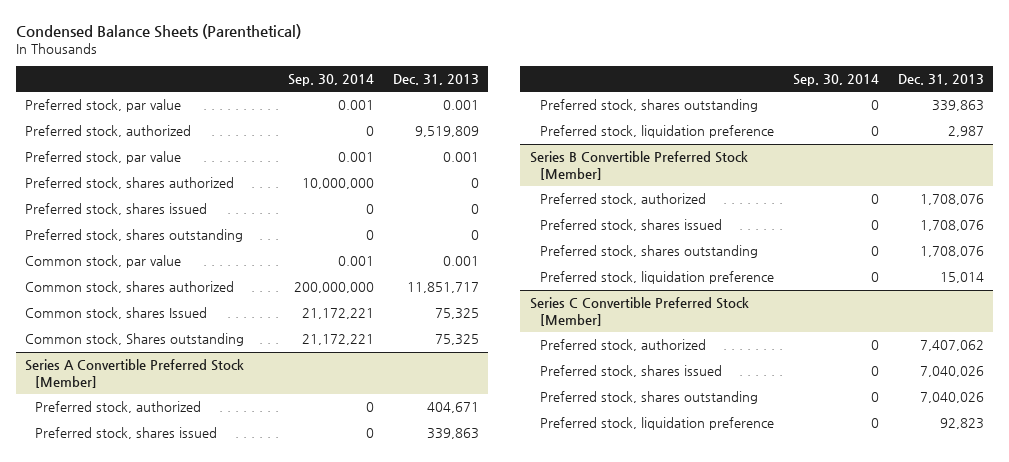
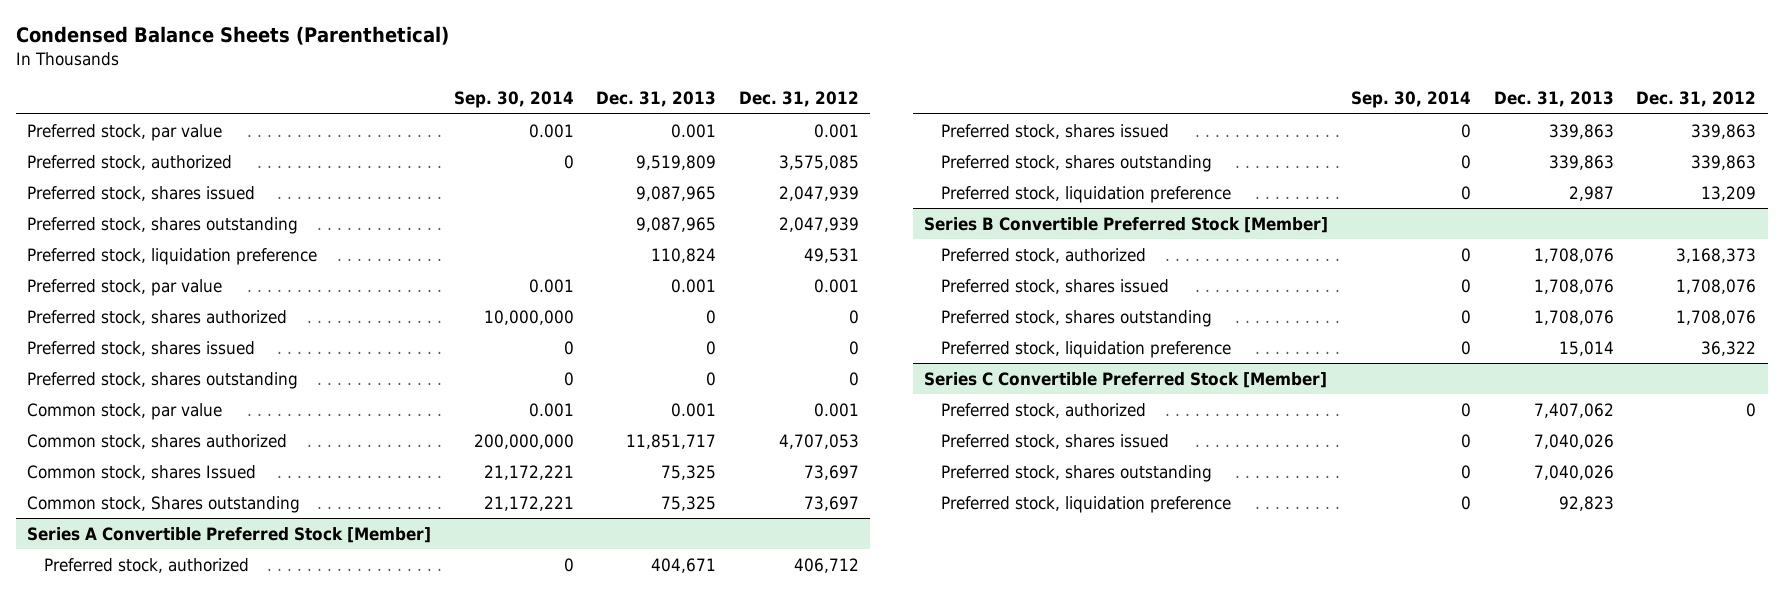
none -> [738,91,859,108] Dec. 31, 2012
none -> [26,185,255,201] Preferred stock, shares issued
none -> [26,216,298,234] Preferred stock, shares outstanding
none -> [26,247,317,265] Preferred stock, liquidation preference

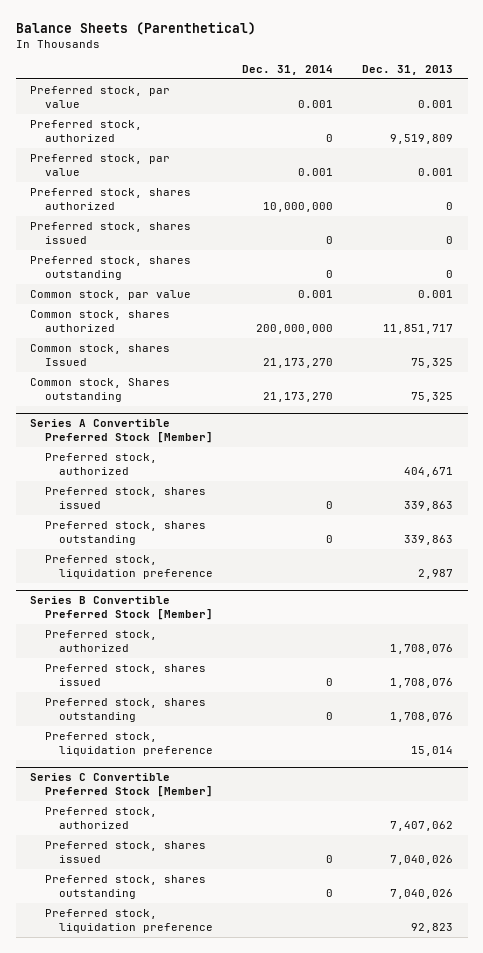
[15,26,449,46] Condensed Balance Sheets (Parenthetical) -> [15,22,256,36] Balance Sheets (Parenthetical)
[453,91,574,109] Sep. 30, 2014 -> none
[738,91,859,108] Dec. 31, 2012 -> none
none -> [242,65,334,76] Dec. 31, 2014
[26,185,255,201] Preferred stock, shares issued -> none
[26,216,298,234] Preferred stock, shares outstanding -> none
[26,247,317,265] Preferred stock, liquidation preference -> none

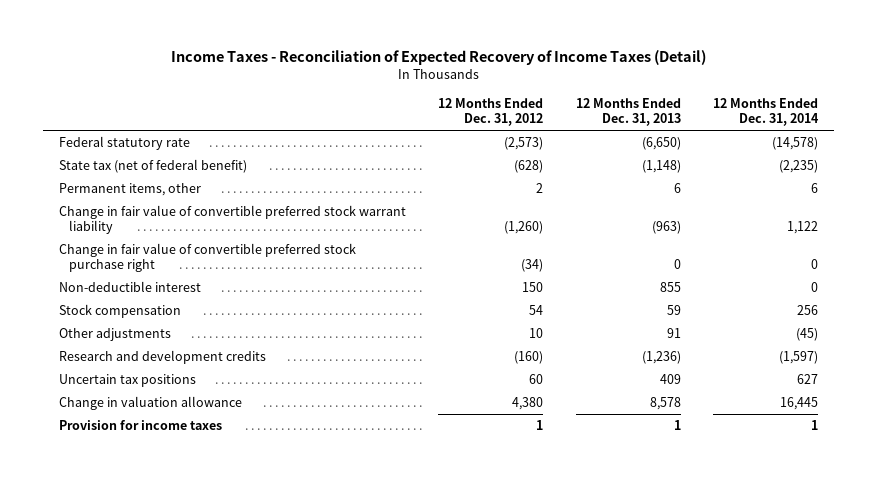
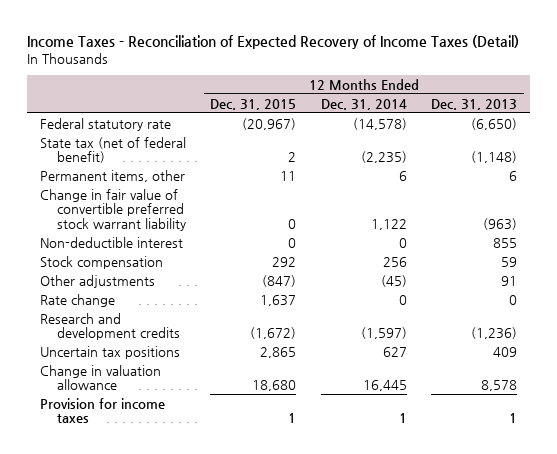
[438,97,544,127] 12 Months Ended Dec. 31, 2012 -> none
none -> [210,98,297,110] Dec. 31, 2015
[59,242,357,273] Change in fair value of convertible preferred stock purchase right -> none
none -> [39,293,115,307] Rate change

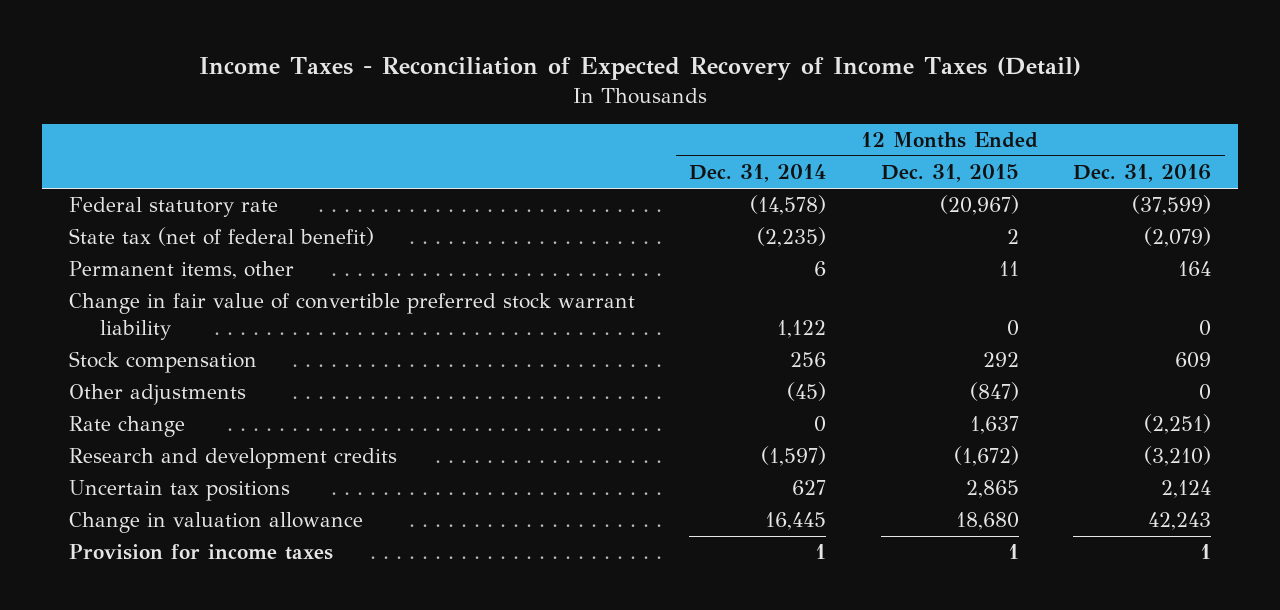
[431,98,518,110] Dec. 31, 2013 -> none
none -> [1073,164,1212,183] Dec. 31, 2016
[39,236,183,248] Non-deductible interest -> none

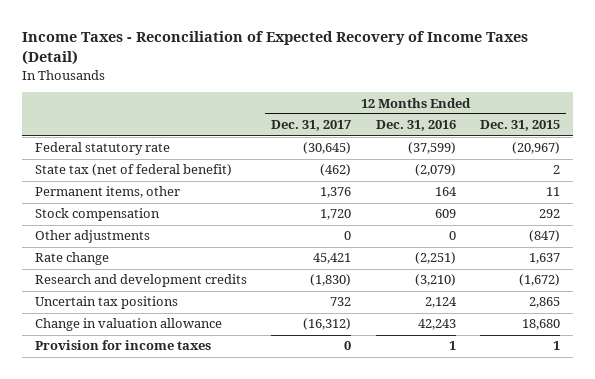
[689,164,827,183] Dec. 31, 2014 -> none
none -> [271,120,352,132] Dec. 31, 2017
[68,293,635,340] Change in fair value of convertible preferred stock warrant liability -> none

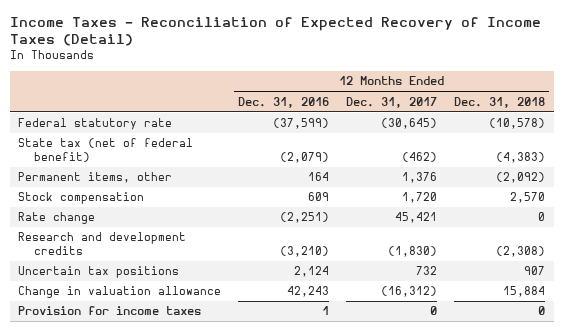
[480,120,561,132] Dec. 31, 2015 -> none
none -> [454,96,546,108] Dec. 31, 2018
[34,230,150,244] Other adjustments -> none

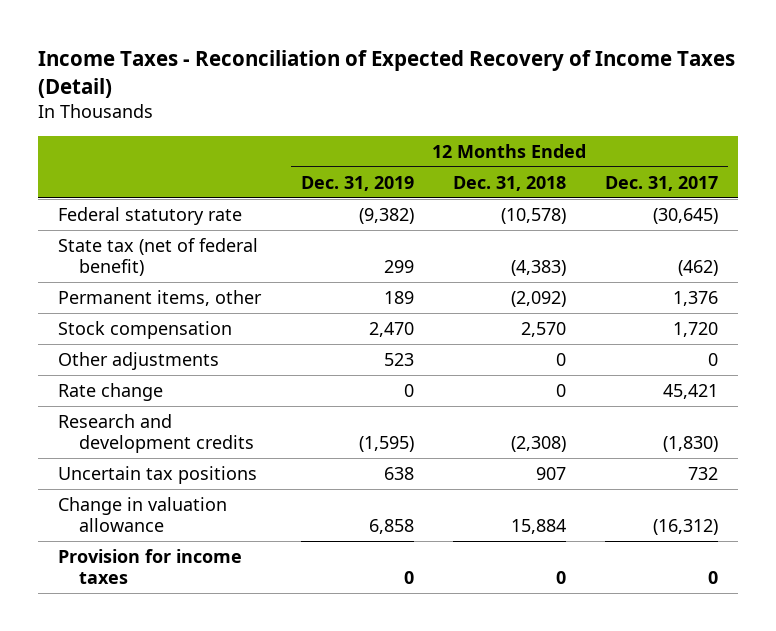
[238,96,330,108] Dec. 31, 2016 -> none
none -> [300,175,414,191] Dec. 31, 2019
none -> [58,351,220,370] Other adjustments

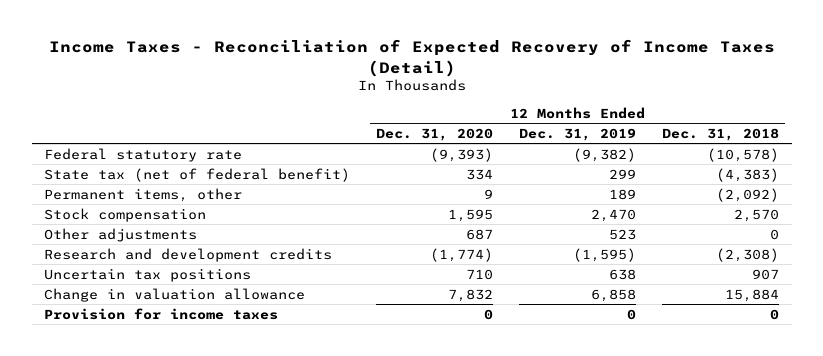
[605,175,719,191] Dec. 31, 2017 -> none
none -> [376,128,494,142] Dec. 31, 2020
[58,382,164,401] Rate change -> none

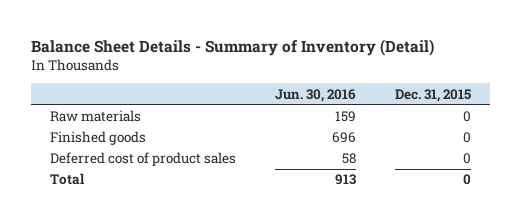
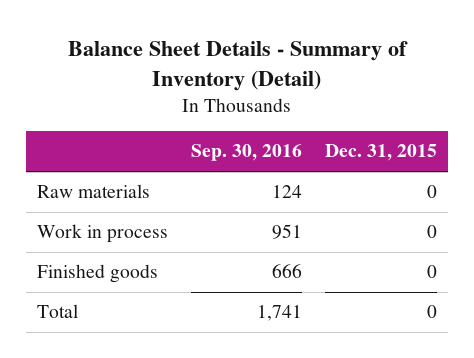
[275,88,357,102] Jun. 30, 2016 -> none
none -> [190,144,302,162] Sep. 30, 2016
none -> [37,224,169,244] Work in process
[50,152,237,167] Deferred cost of product sales -> none

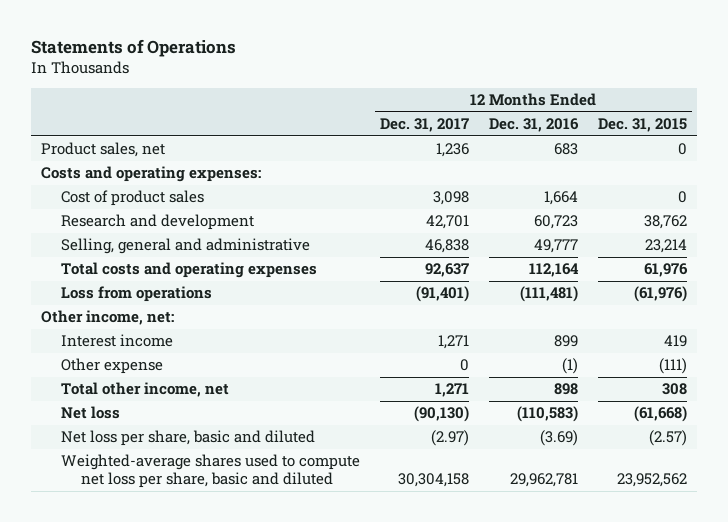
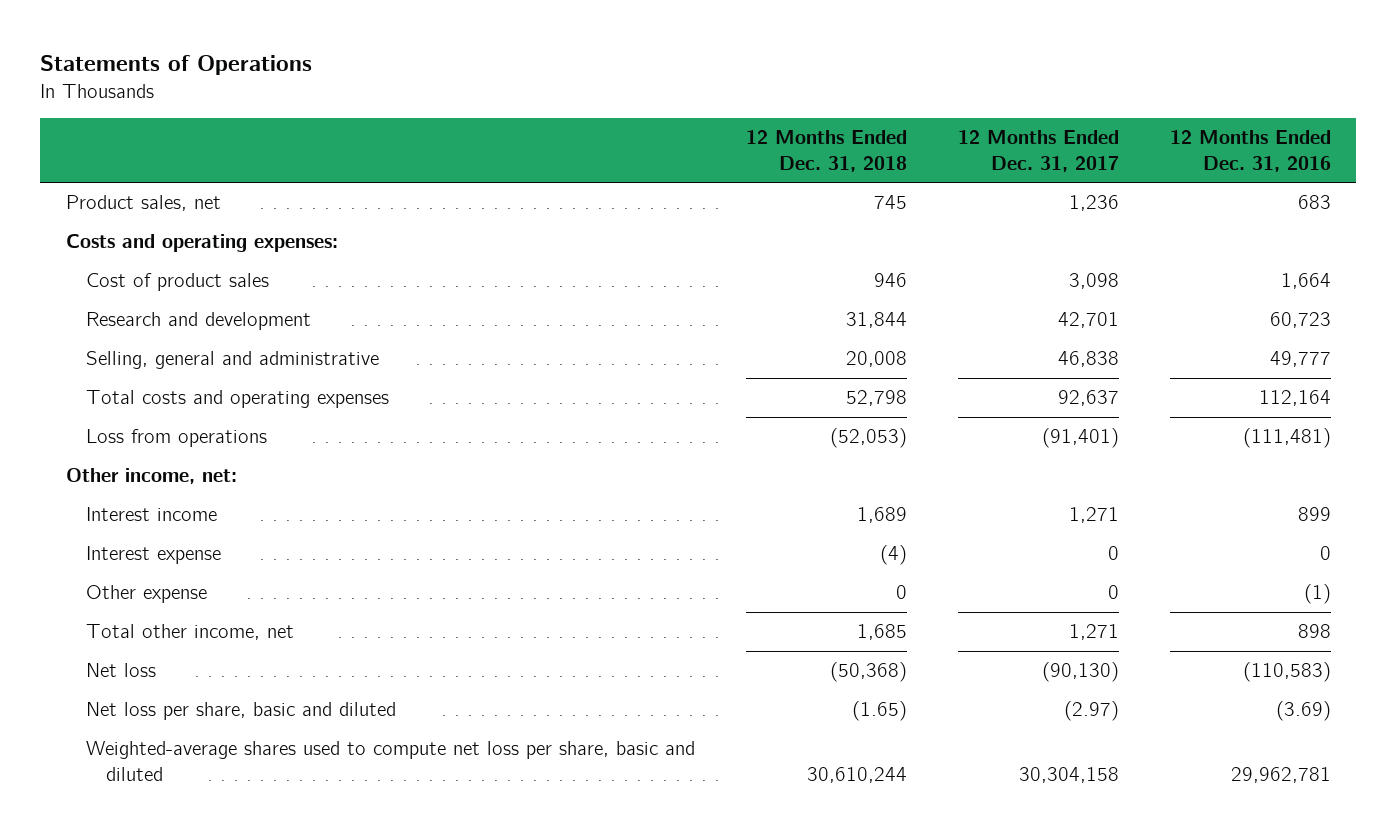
[597,118,687,133] Dec. 31, 2015 -> none
none -> [745,130,907,172] 12 Months Ended Dec. 31, 2018
none -> [85,546,221,565] Interest expense

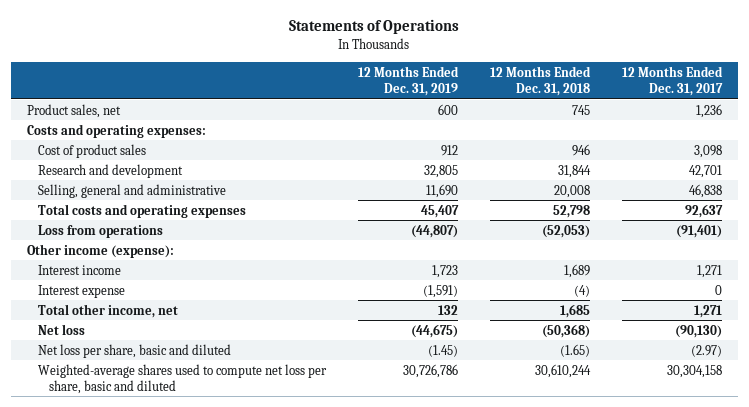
[1169,130,1331,172] 12 Months Ended Dec. 31, 2016 -> none
none -> [358,65,460,96] 12 Months Ended Dec. 31, 2019
[65,468,237,485] Other income, net: -> [27,243,175,258] Other income (expense):
[85,585,207,604] Other expense -> none

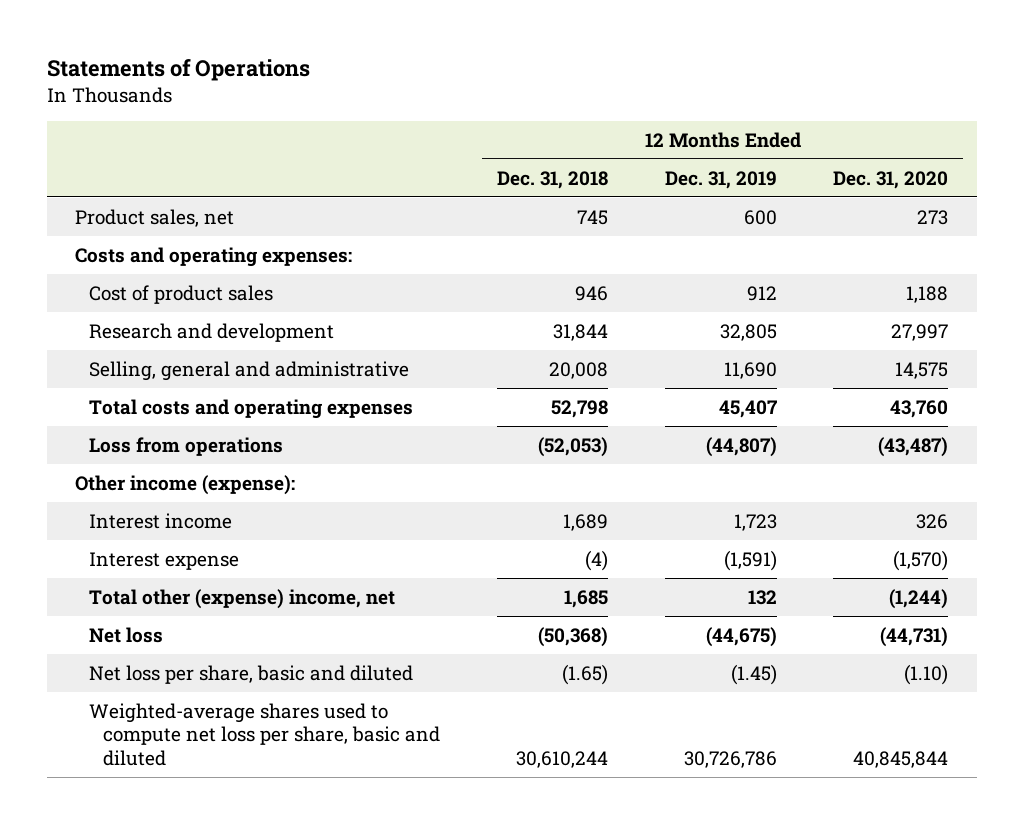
[621,65,723,96] 12 Months Ended Dec. 31, 2017 -> none
none -> [833,170,949,189] Dec. 31, 2020
[38,303,179,318] Total other income, net -> [88,588,395,609] Total other (expense) income, net

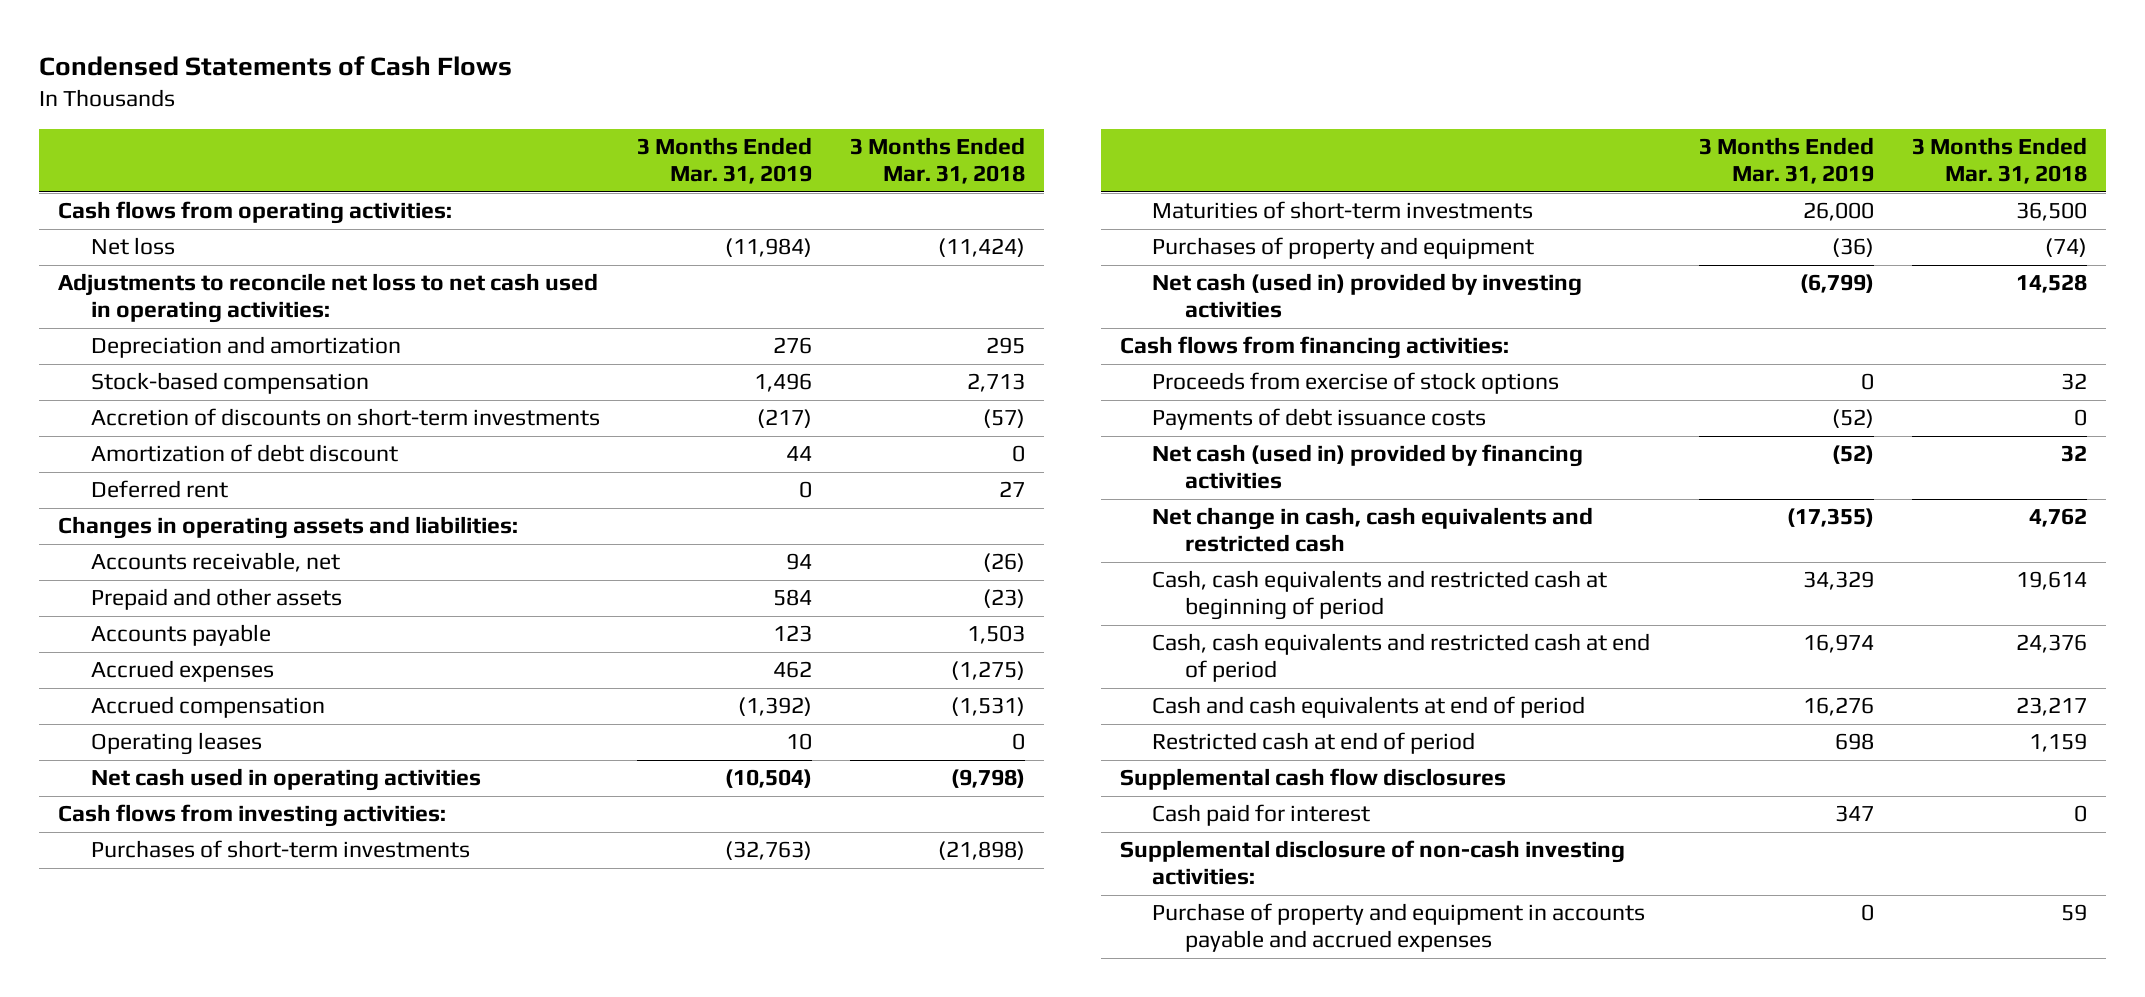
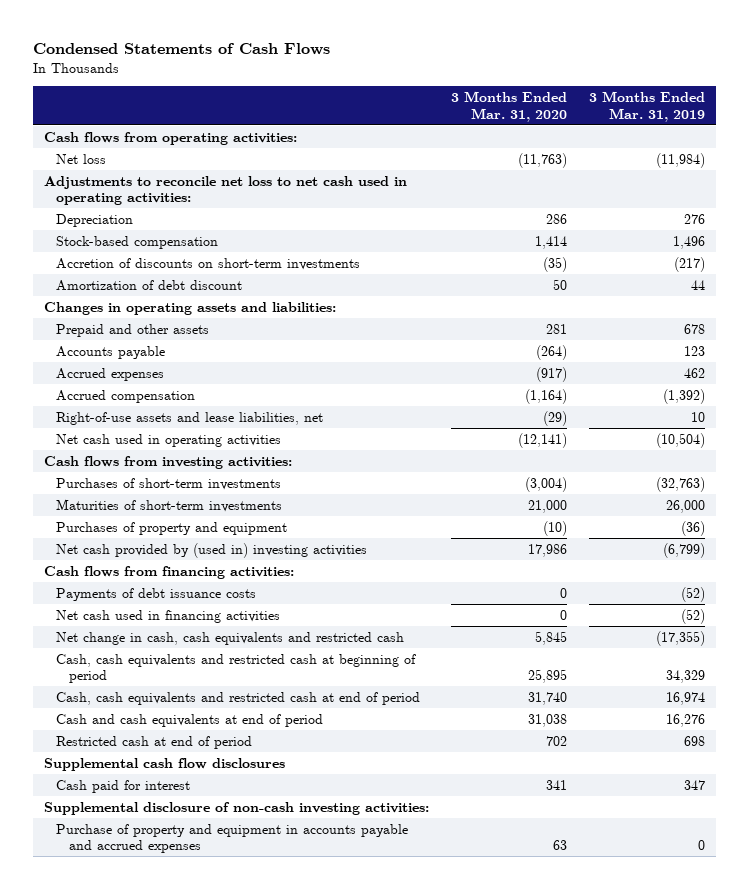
[850,136,1026,185] 3 Months Ended Mar. 31, 2018 -> none
none -> [450,91,567,122] 3 Months Ended Mar. 31, 2020
[90,336,401,359] Depreciation and amortization -> [56,213,134,227] Depreciation
[90,480,228,499] Deferred rent -> none
[90,552,340,573] Accounts receivable, net -> none
[773,589,813,607] 584 -> [683,323,705,334] 678
[90,732,262,756] Operating leases -> none
none -> [56,411,324,425] Right-of-use assets and lease liabilities, net
[1152,273,1583,319] Net cash (used in) provided by investing activities -> [56,542,368,558] Net cash provided by (used in) investing activities
[1152,372,1560,395] Proceeds from exercise of stock options -> none
[1152,444,1584,490] Net cash (used in) provided by financing activities -> [56,609,281,623] Net cash used in financing activities

